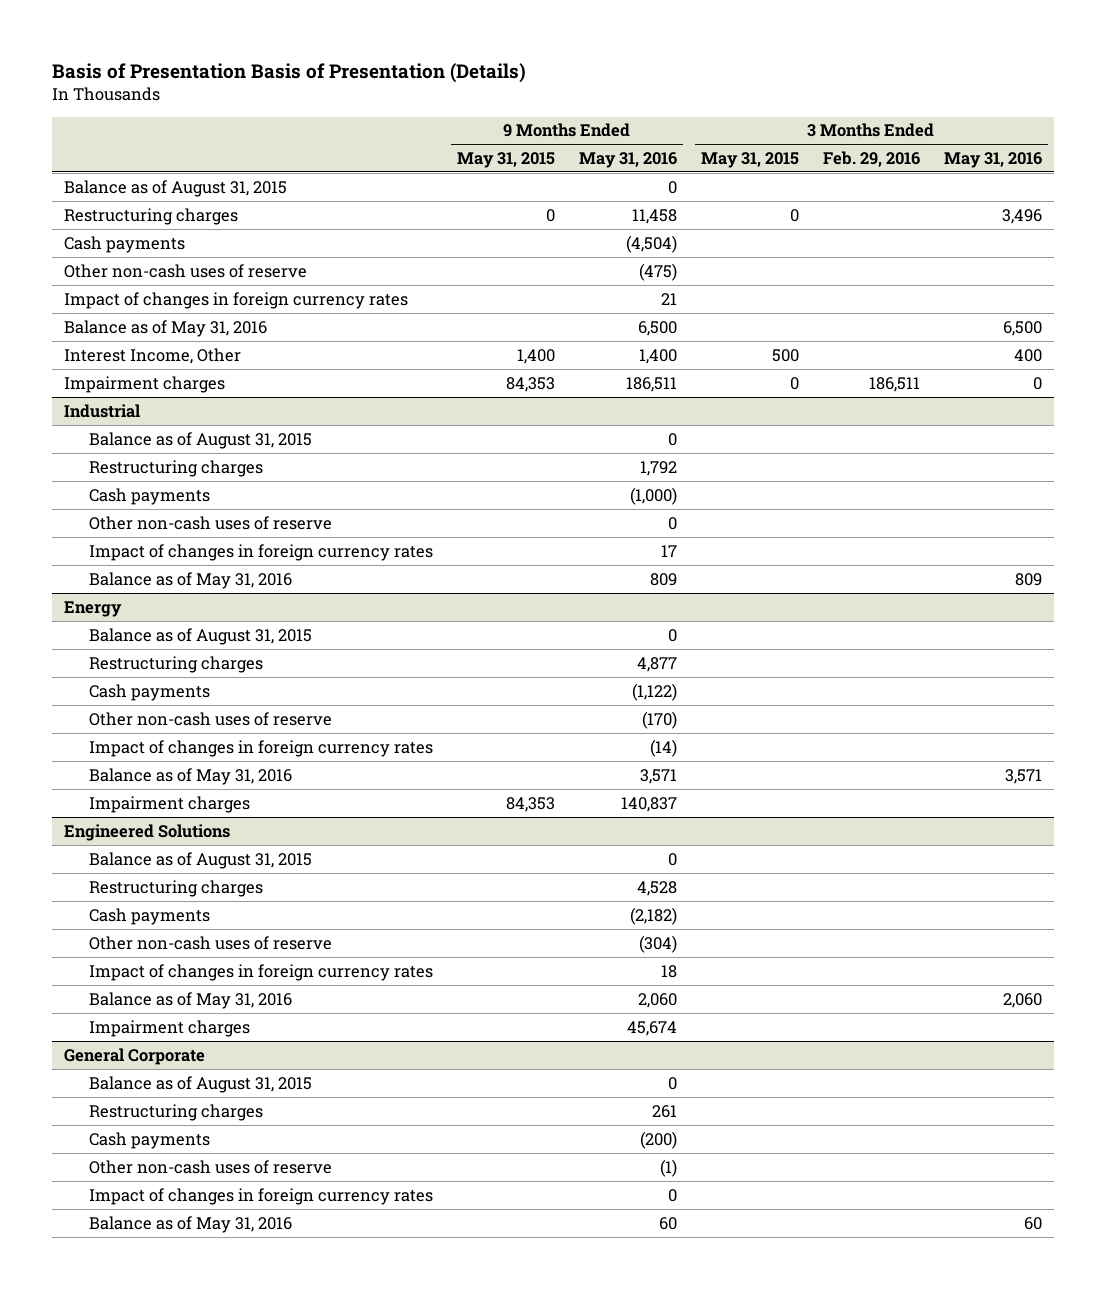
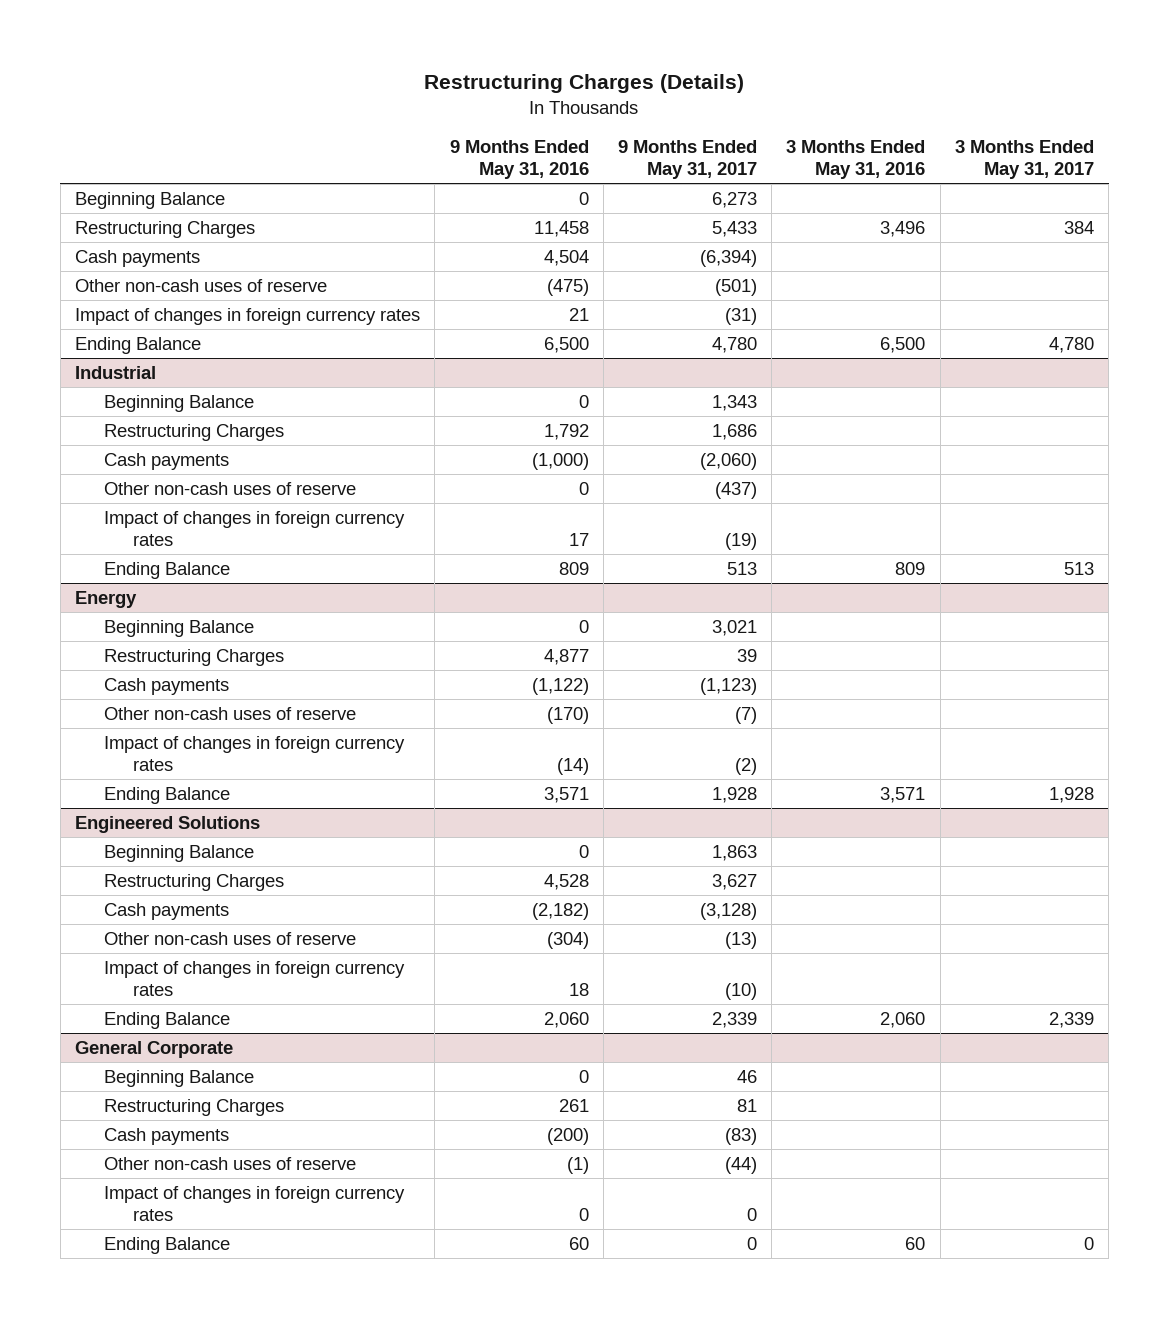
[52,62,527,83] Basis of Presentation Basis of Presentation (Details) -> [424,73,745,93] Restructuring Charges (Details)
[456,152,555,169] May 31, 2015 -> none
[700,152,799,169] May 31, 2015 -> none
[822,151,920,168] Feb. 29, 2016 -> none
none -> [617,139,757,180] 9 Months Ended May 31, 2017
none -> [954,139,1094,180] 3 Months Ended May 31, 2017
[64,179,288,197] Balance as of August 31, 2015 -> [75,191,226,209] Beginning Balance
[64,207,239,225] Restructuring charges -> [75,220,256,238] Restructuring Charges
[625,234,677,253] (4,504) -> [543,249,589,266] 4,504
[64,347,242,364] Interest Income, Other -> none
[64,375,226,393] Impairment charges -> none
[64,319,268,337] Balance as of May 31, 2016 -> [75,336,202,354] Ending Balance
[88,431,312,449] Balance as of August 31, 2015 -> [103,394,254,412] Beginning Balance
[88,459,263,477] Restructuring charges -> [103,423,284,441] Restructuring Charges
[88,571,292,589] Balance as of May 31, 2016 -> [103,561,230,579] Ending Balance
[88,627,312,645] Balance as of August 31, 2015 -> [103,619,254,637] Beginning Balance
[88,655,263,673] Restructuring charges -> [103,648,284,666] Restructuring Charges
[88,795,250,813] Impairment charges -> none
[88,767,292,785] Balance as of May 31, 2016 -> [103,786,230,804] Ending Balance
[88,851,312,869] Balance as of August 31, 2015 -> [103,844,254,862] Beginning Balance
[88,879,263,897] Restructuring charges -> [103,873,284,891] Restructuring Charges
[88,1019,250,1037] Impairment charges -> none
[88,991,292,1009] Balance as of May 31, 2016 -> [103,1011,230,1029] Ending Balance
[88,1075,312,1093] Balance as of August 31, 2015 -> [103,1069,254,1087] Beginning Balance
[88,1103,263,1121] Restructuring charges -> [103,1098,284,1116] Restructuring Charges
[88,1215,292,1233] Balance as of May 31, 2016 -> [103,1236,230,1254] Ending Balance

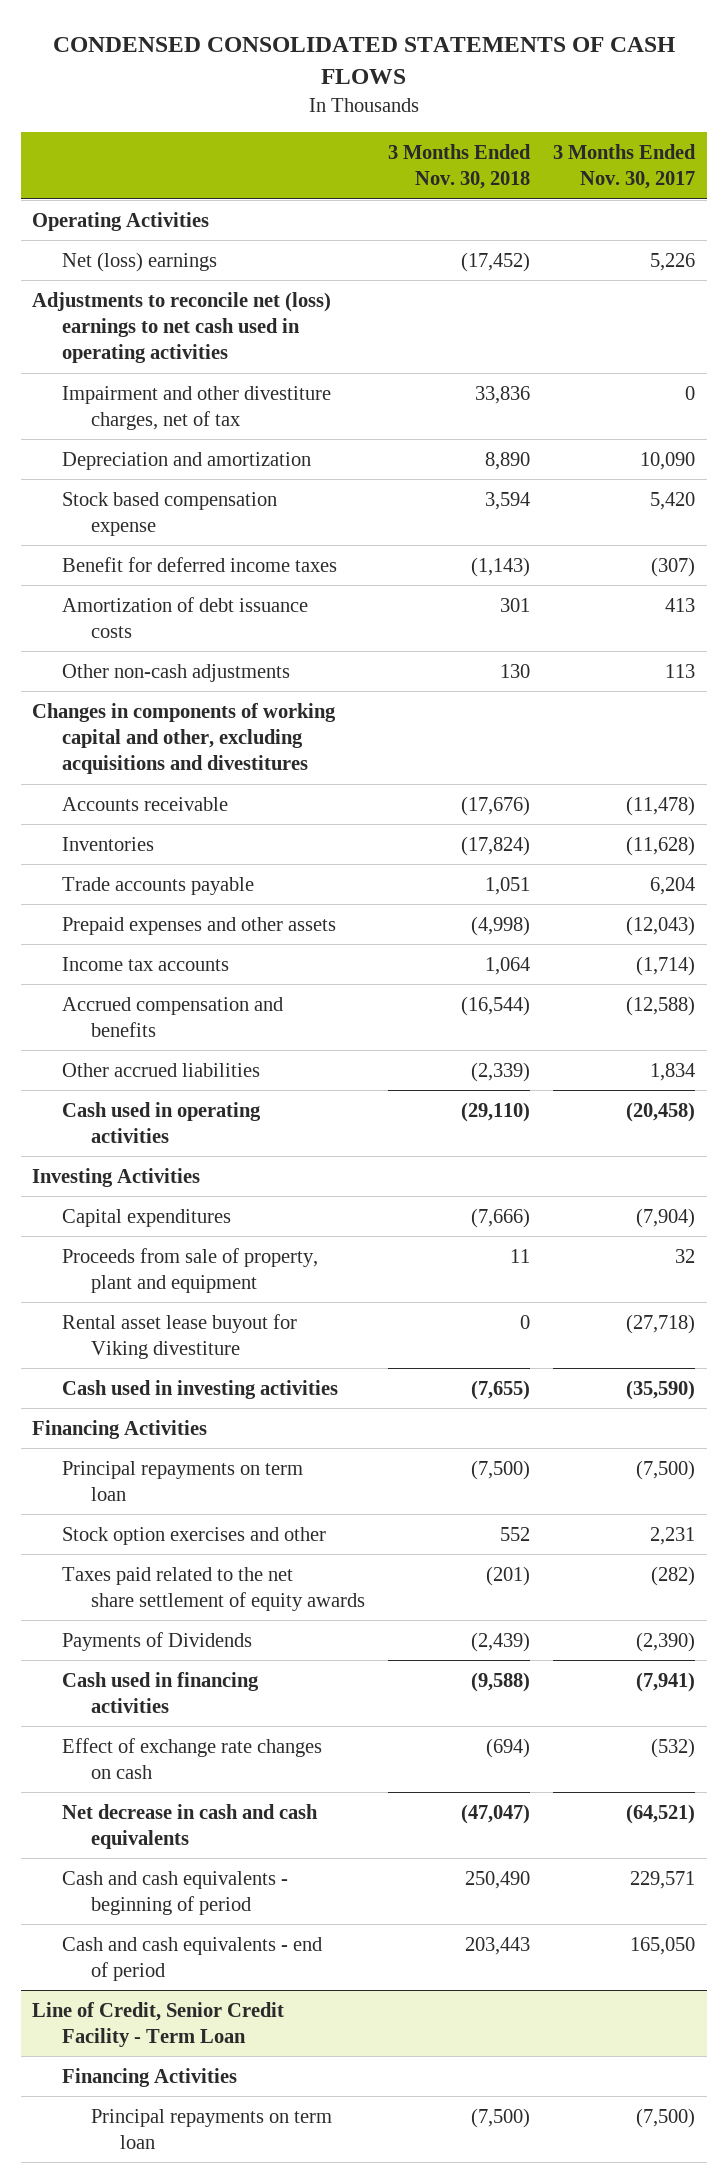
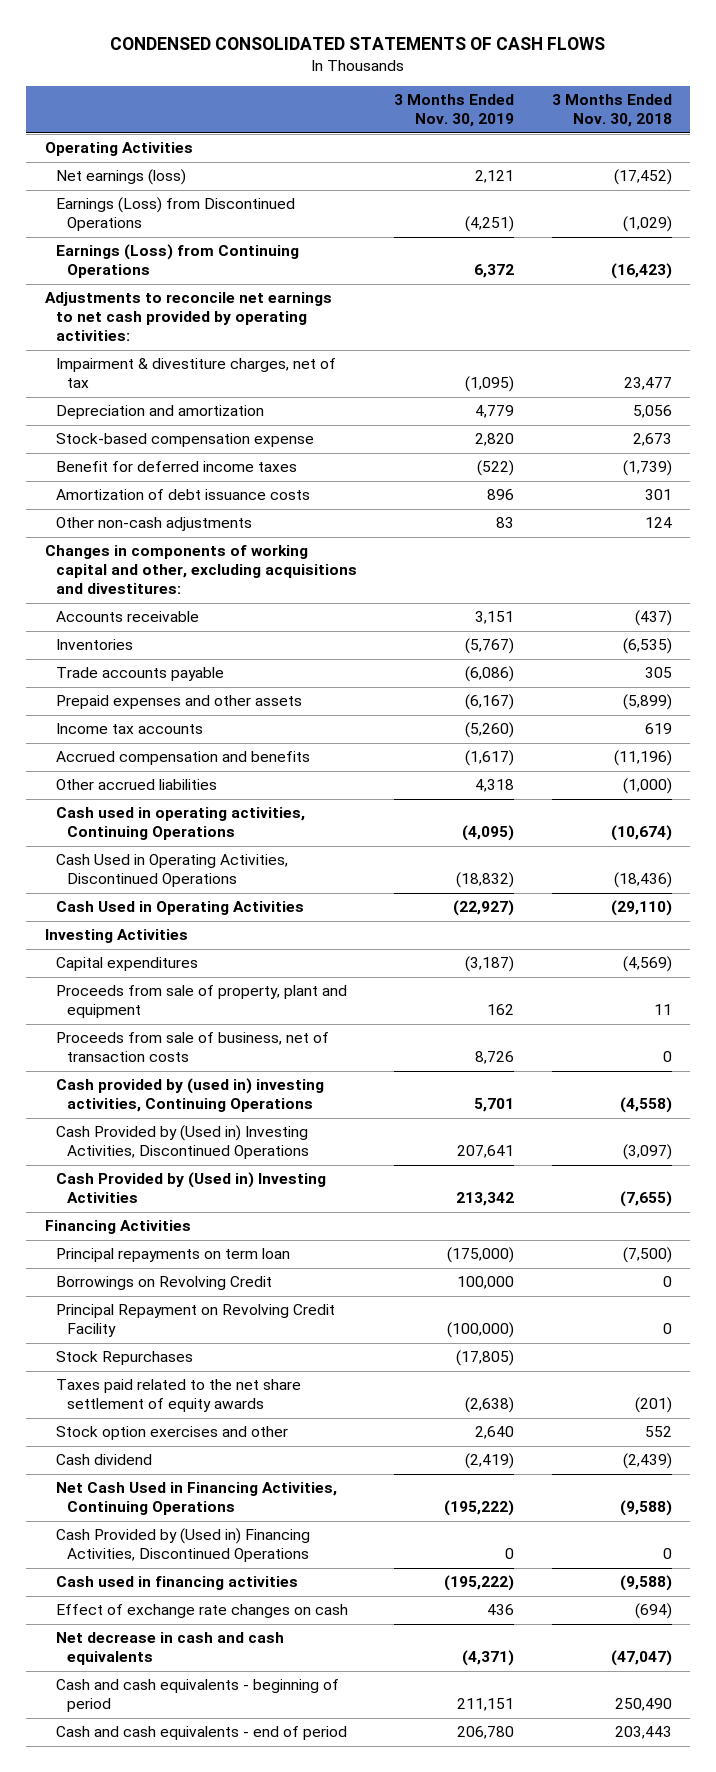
[553,143,697,190] 3 Months Ended Nov. 30, 2017 -> none
none -> [394,94,515,128] 3 Months Ended Nov. 30, 2019
[61,251,217,272] Net (loss) earnings -> [55,169,186,186] Net earnings (loss)
none -> [55,197,295,232] Earnings (Loss) from Discontinued Operations
none -> [55,244,299,279] Earnings (Loss) from Continuing Operations
[32,291,332,364] Adjustments to reconcile net (loss) earnings to net cash used in operating activities -> [44,292,332,342] Adjustments to reconcile net earnings to net cash provided by operating activities:
[61,385,331,430] Impairment and other divestiture charges, net of tax -> [55,358,336,389] Impairment & divestiture charges, net of tax
[475,385,531,404] 33,836 -> [623,377,672,391] 23,477
[485,451,531,470] 8,890 -> [632,405,672,419] 5,056
[61,491,277,536] Stock based compensation expense -> [55,433,314,448] Stock-based compensation expense
[485,491,531,510] 3,594 -> [632,433,672,447] 2,673
[471,556,531,577] (1,143) -> [622,460,672,477] (1,739)
[500,663,531,678] 130 -> [644,517,672,529] 124
[32,702,337,775] Changes in components of working capital and other, excluding acquisitions and divestitures -> [44,545,357,595] Changes in components of working capital and other, excluding acquisitions and divestitures:
[461,795,531,816] (17,676) -> [634,610,672,627] (437)
[461,835,531,856] (17,824) -> [622,638,672,655] (6,535)
[485,876,531,895] 1,051 -> [644,667,672,679] 305
[471,915,531,936] (4,998) -> [622,694,672,711] (5,899)
[485,956,531,975] 1,064 -> [644,723,672,735] 619
[461,995,531,1016] (16,544) -> [613,750,672,767] (11,196)
[471,1061,531,1082] (2,339) -> [622,778,672,795] (1,000)
none -> [55,807,305,841] Cash used in operating activities, Continuing Operations
none -> [55,854,288,888] Cash Used in Operating Activities, Discontinued Operations
[61,1101,261,1143] Cash used in operating activities -> [55,901,304,916] Cash Used in Operating Activities
[471,1207,531,1228] (7,666) -> [622,956,672,973] (4,569)
[61,1313,297,1359] Rental asset lease buyout for Viking divestiture -> none
none -> [55,1032,329,1063] Proceeds from sale of business, net of transaction costs
none -> [55,1078,324,1113] Cash provided by (used in) investing activities, Continuing Operations
none -> [55,1125,310,1160] Cash Provided by (Used in) Investing Activities, Discontinued Operations
[61,1379,338,1399] Cash used in investing activities -> [55,1172,326,1204] Cash Provided by (Used in) Investing Activities
none -> [55,1276,272,1291] Borrowings on Revolving Credit
none -> [55,1304,335,1338] Principal Repayment on Revolving Credit Facility
none -> [55,1351,193,1366] Stock Repurchases
[61,1526,326,1545] Stock option exercises and other -> [55,1426,288,1441] Stock option exercises and other
[61,1631,252,1651] Payments of Dividends -> [55,1454,152,1466] Cash dividend
none -> [55,1482,337,1516] Net Cash Used in Financing Activities, Continuing Operations
none -> [55,1528,310,1563] Cash Provided by (Used in) Financing Activities, Discontinued Operations
[32,2001,285,2047] Line of Credit, Senior Credit Facility - Term Loan -> none
[61,2067,237,2087] Financing Activities -> none
[90,2108,332,2149] Principal repayments on term loan -> none

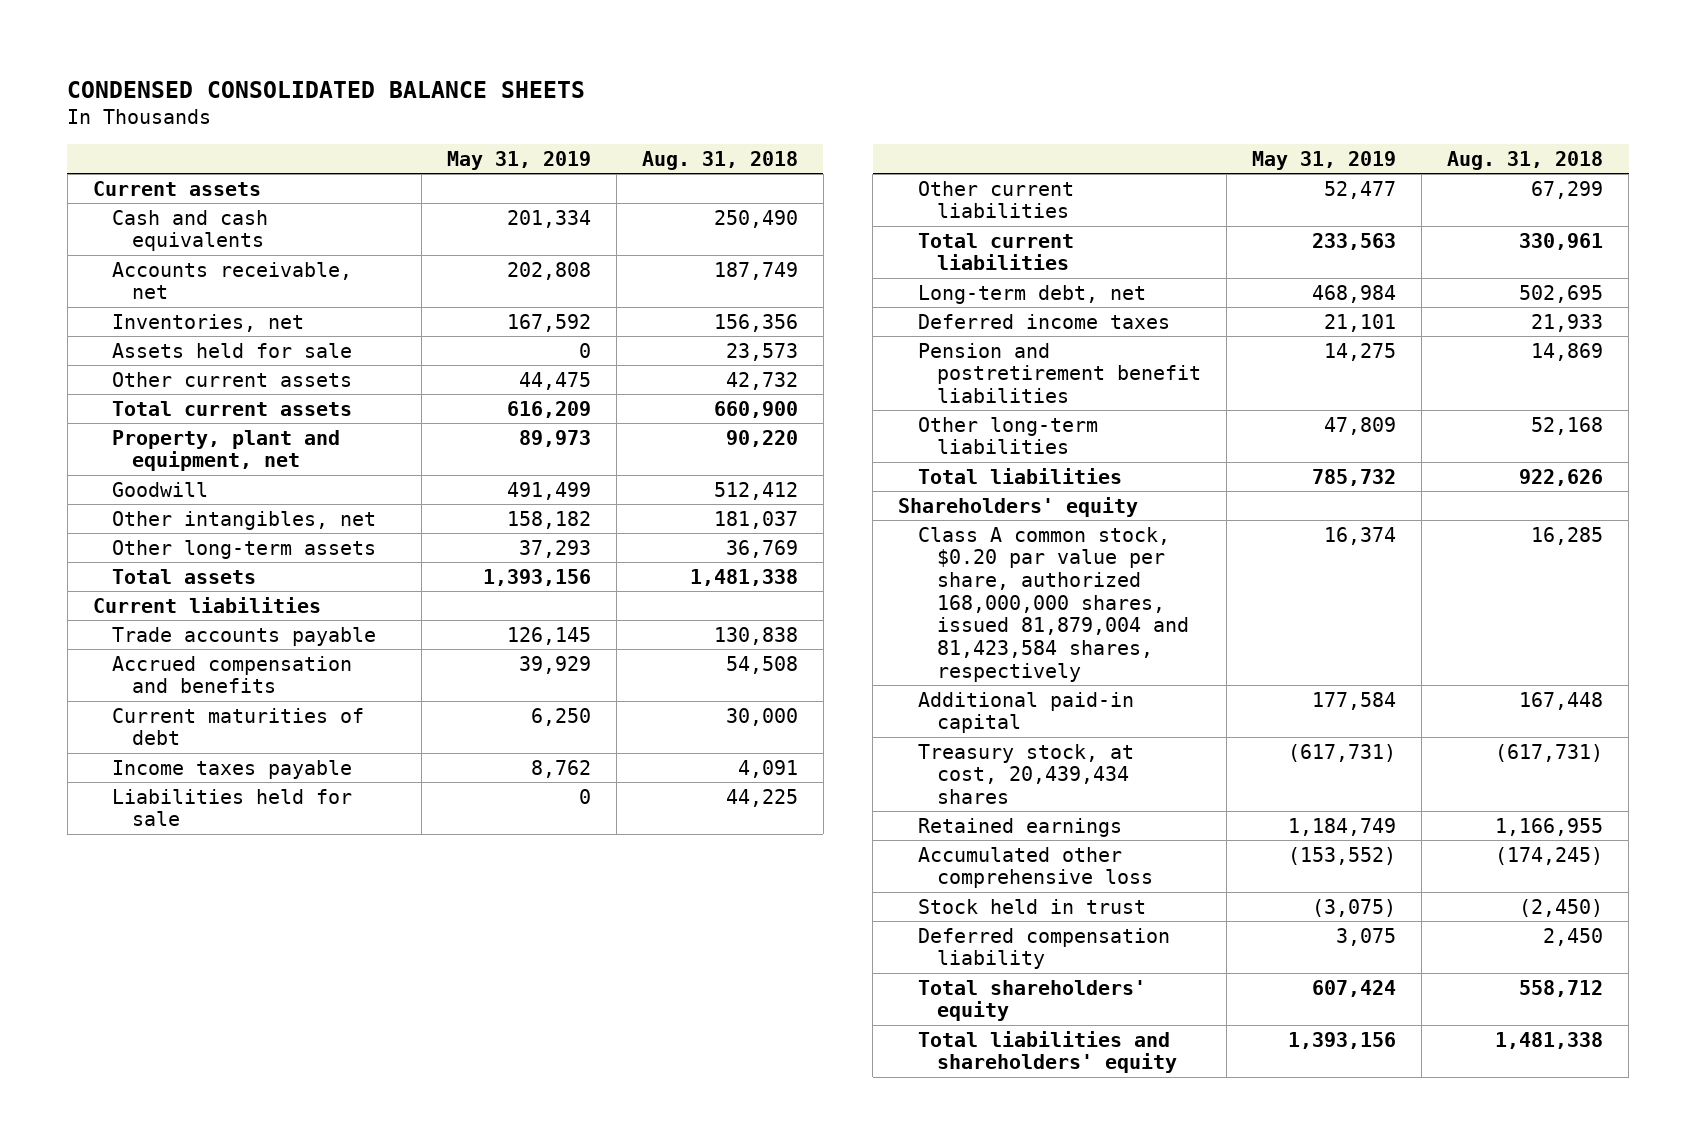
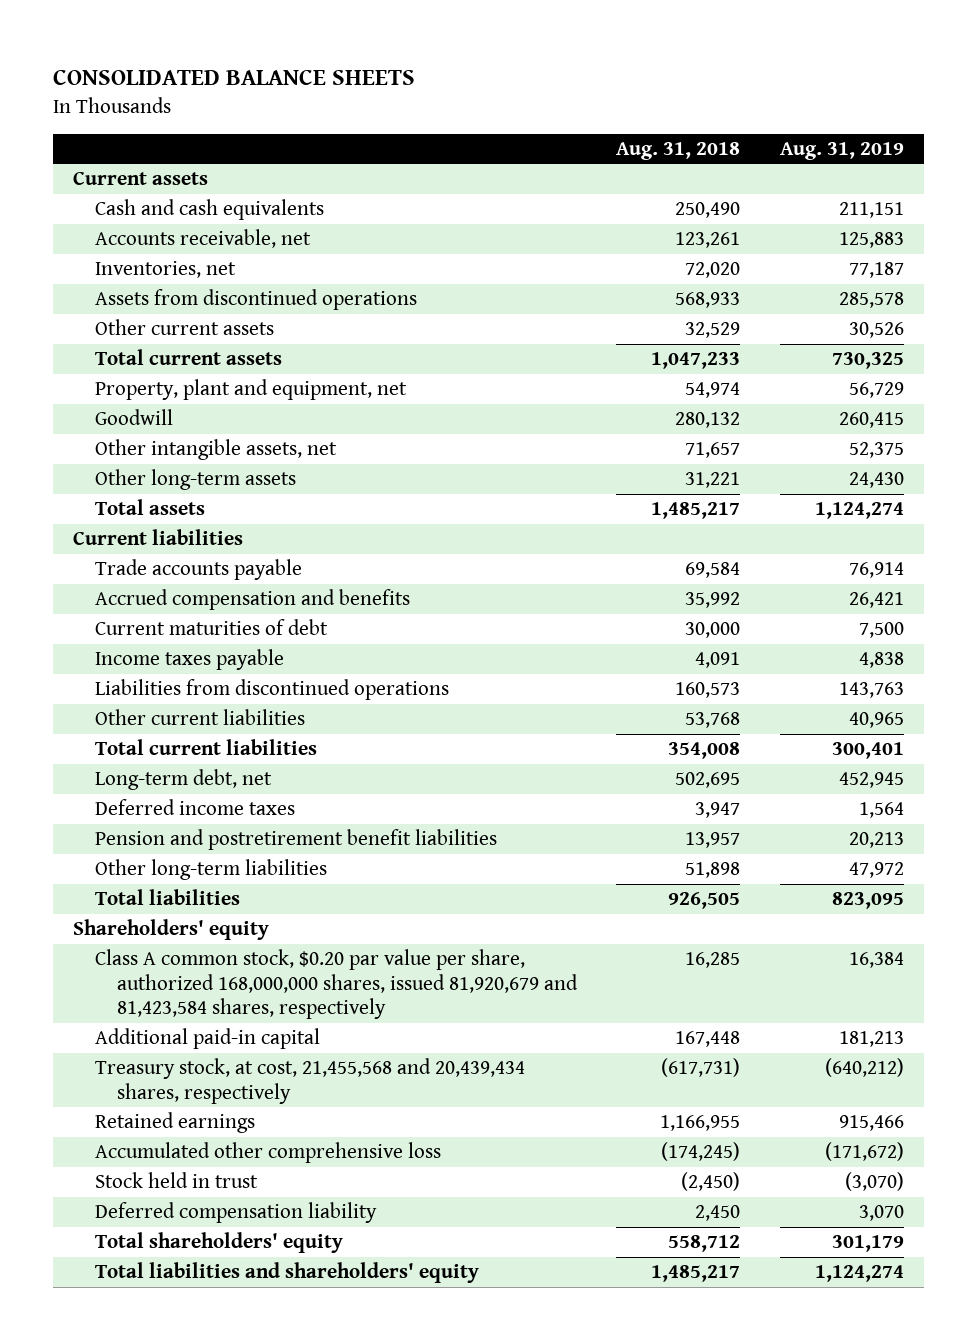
[67,80,586,98] CONDENSED CONSOLIDATED BALANCE SHEETS -> [53,70,416,86] CONSOLIDATED BALANCE SHEETS
[446,150,591,170] May 31, 2019 -> none
none -> [780,142,905,161] Aug. 31, 2019
[112,342,353,358] Assets held for sale -> none
[713,261,798,280] 187,749 -> [675,232,741,249] 123,261
[713,313,798,332] 156,356 -> [685,262,741,279] 72,020
none -> [94,289,417,311] Assets from discontinued operations
[725,371,798,390] 42,732 -> [685,322,741,339] 32,529
[713,400,798,418] 660,900 -> [651,352,741,370] 1,047,233
[725,429,798,447] 90,220 -> [685,382,741,399] 54,974
[713,481,798,500] 512,412 -> [675,412,741,429] 280,132
[112,510,377,530] Other intangibles, net -> [94,439,337,461] Other intangible assets, net
[713,510,798,529] 181,037 -> [685,442,741,459] 71,657
[725,539,798,558] 36,769 -> [685,472,741,489] 31,221
[689,568,798,586] 1,481,338 -> [651,502,741,520] 1,485,217
[713,626,798,645] 130,838 -> [685,562,741,579] 69,584
[725,655,798,674] 54,508 -> [685,592,741,609] 35,992
[112,788,353,827] Liabilities held for sale -> none
none -> [94,679,449,701] Liabilities from discontinued operations
[1531,180,1604,199] 67,299 -> [685,712,741,729] 53,768
[1519,232,1604,250] 330,961 -> [668,742,741,760] 354,008
[1531,313,1604,332] 21,933 -> [695,802,741,819] 3,947
[1531,342,1604,361] 14,869 -> [685,832,741,849] 13,957
[1531,416,1604,435] 52,168 -> [685,862,741,879] 51,898
[1519,468,1604,486] 922,626 -> [668,892,741,910] 926,505
[917,526,1189,682] Class A common stock, $0.20 par value per share, authorized 168,000,000 shares, issued 81,879,004 and 81,423,584 shares, respectively -> [94,949,578,1020] Class A common stock, $0.20 par value per share, authorized 168,000,000 shares, issued 81,920,679 and 81,423,584 shares, respectively
[917,743,1134,805] Treasury stock, at cost, 20,439,434 shares -> [94,1058,525,1104] Treasury stock, at cost, 21,455,568 and 20,439,434 shares, respectively
[1495,1031,1604,1049] 1,481,338 -> [651,1265,741,1283] 1,485,217

